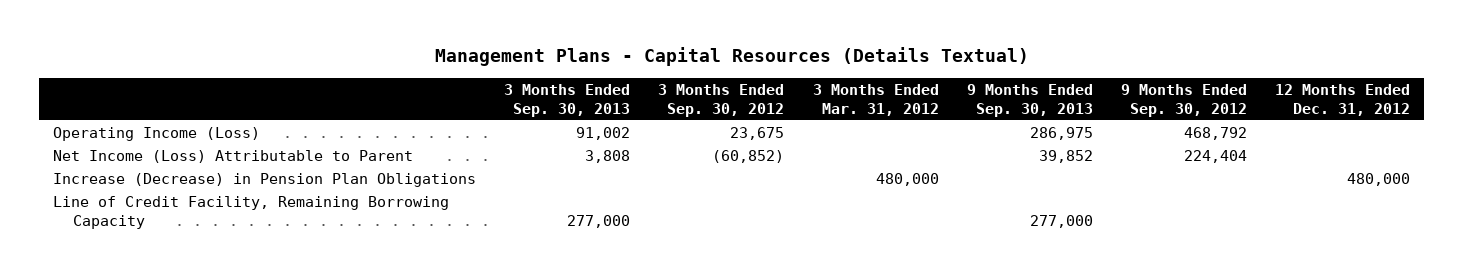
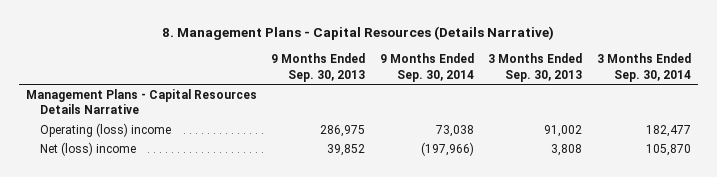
[434,47,1029,67] Management Plans - Capital Resources (Details Textual) -> [162,26,555,41] 8. Management Plans - Capital Resources (Details Narrative)
[658,83,785,117] 3 Months Ended Sep. 30, 2012 -> none
[812,83,939,116] 3 Months Ended Mar. 31, 2012 -> none
[1121,83,1248,117] 9 Months Ended Sep. 30, 2012 -> none
[1275,83,1411,116] 12 Months Ended Dec. 31, 2012 -> none
none -> [379,53,474,82] 9 Months Ended Sep. 30, 2014
none -> [596,53,691,82] 3 Months Ended Sep. 30, 2014
[52,173,476,188] Increase (Decrease) in Pension Plan Obligations -> none
[52,196,449,230] Line of Credit Facility, Remaining Borrowing Capacity -> none
none -> [26,88,258,115] Management Plans - Capital Resources Details Narrative
[52,127,260,142] Operating Income (Loss) -> [40,122,172,137] Operating (loss) income
[52,150,413,164] Net Income (Loss) Attributable to Parent -> [40,141,137,156] Net (loss) income

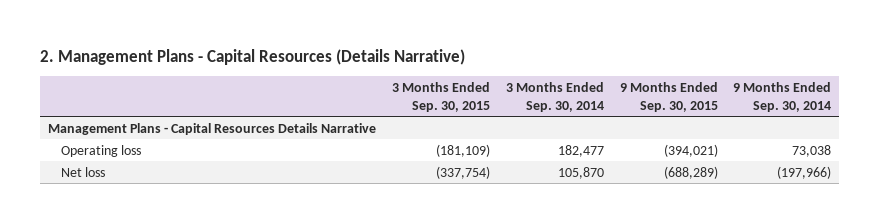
[162,26,555,41] 8. Management Plans - Capital Resources (Details Narrative) -> [40,49,466,66] 2. Management Plans - Capital Resources (Details Narrative)
[271,53,366,82] 9 Months Ended Sep. 30, 2013 -> none
[488,53,583,82] 3 Months Ended Sep. 30, 2013 -> none
none -> [391,82,490,112] 3 Months Ended Sep. 30, 2015
none -> [619,82,718,112] 9 Months Ended Sep. 30, 2015
[40,122,172,137] Operating (loss) income -> [60,144,141,157] Operating loss
[40,141,137,156] Net (loss) income -> [60,166,105,177] Net loss

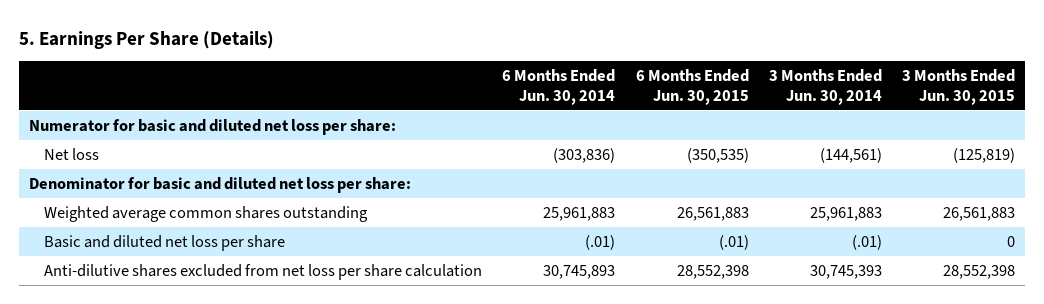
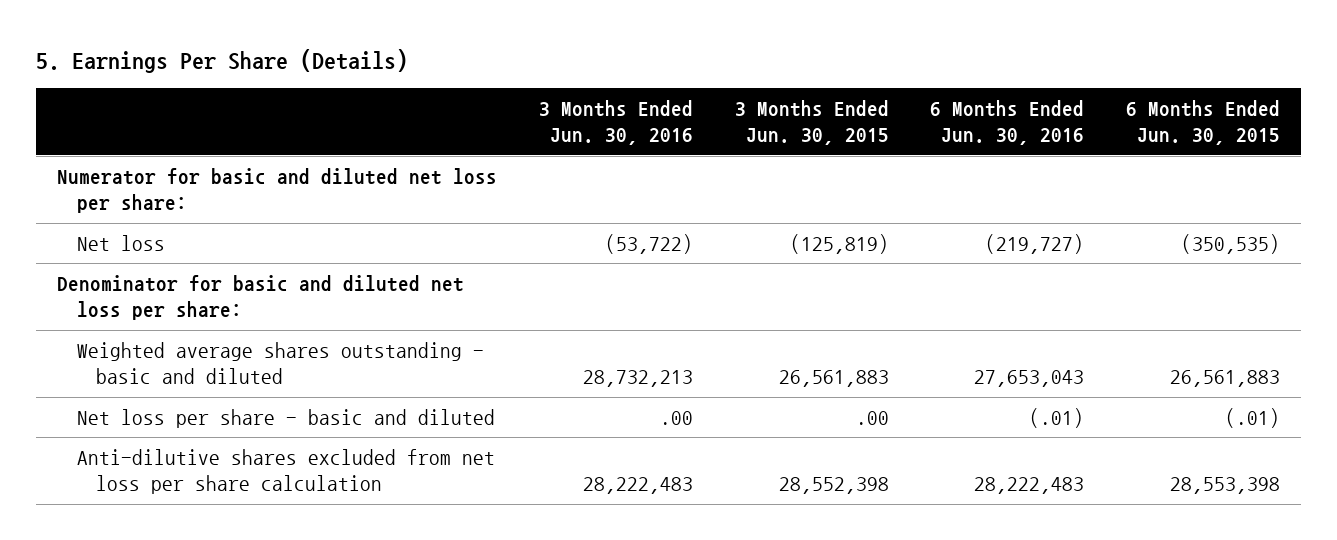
[502,69,616,105] 6 Months Ended Jun. 30, 2014 -> none
[768,69,882,105] 3 Months Ended Jun. 30, 2014 -> none
none -> [538,99,693,146] 3 Months Ended Jun. 30, 2016
none -> [930,99,1085,146] 6 Months Ended Jun. 30, 2016
[44,206,369,223] Weighted average common shares outstanding -> [76,341,484,385] Weighted average shares outstanding - basic and diluted
[44,235,286,252] Basic and diluted net loss per share -> [76,408,495,428] Net loss per share - basic and diluted
[1007,236,1016,248] 0 -> [855,410,889,425] .00
[676,265,749,280] 28,552,398 -> [1170,477,1281,495] 28,553,398

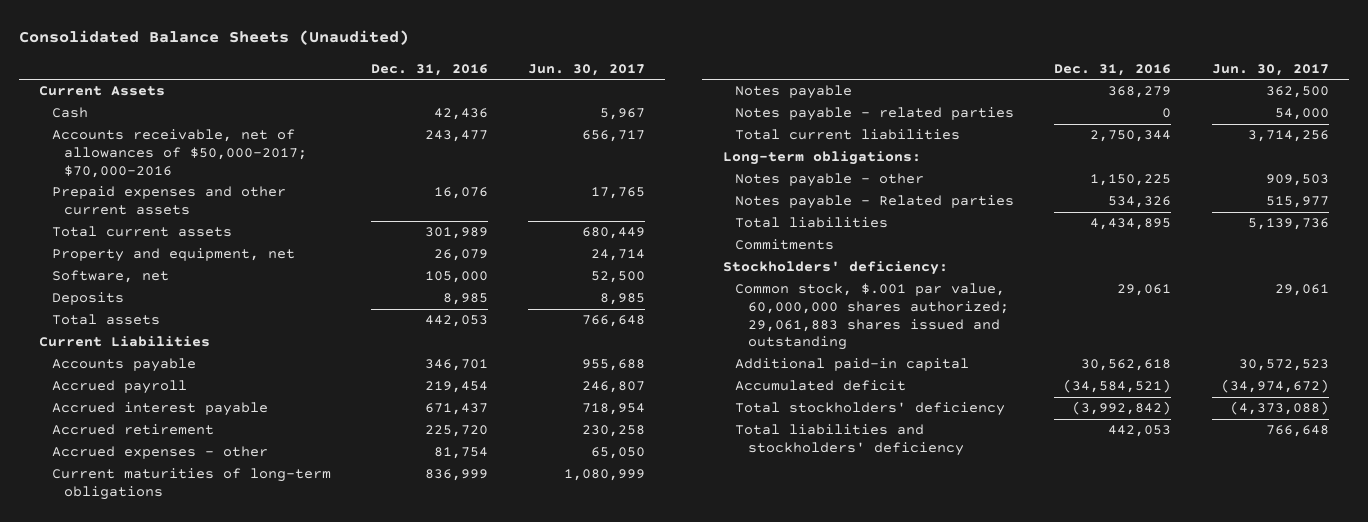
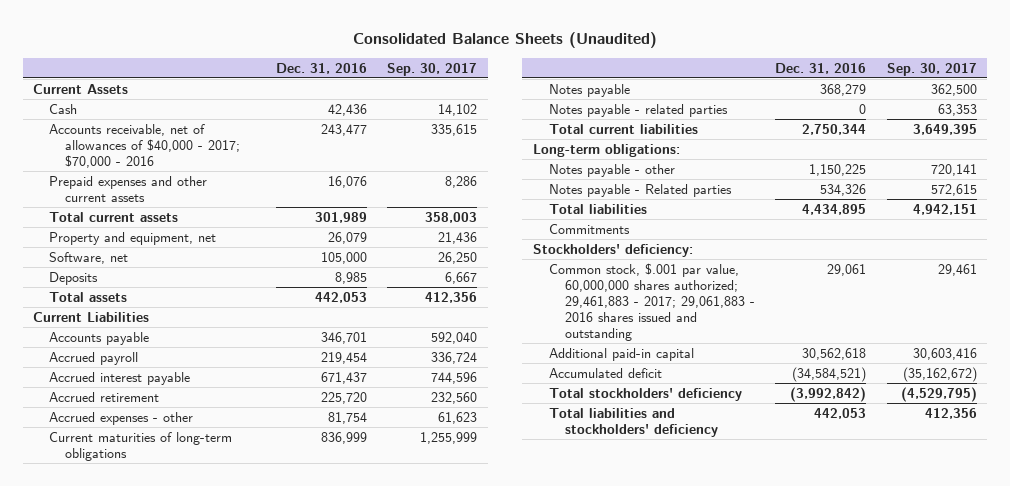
[528,63,646,76] Jun. 30, 2017 -> none
none -> [387,62,478,76] Sep. 30, 2017
[51,129,308,178] Accounts receivable, net of allowances of $50,000-2017; $70,000-2016 -> [49,123,241,168] Accounts receivable, net of allowances of $40,000 - 2017; $70,000 - 2016
[735,283,1010,351] Common stock, $.001 par value, 60,000,000 shares authorized; 29,061,883 shares issued and outstanding -> [548,262,755,341] Common stock, $.001 par value, 60,000,000 shares authorized; 29,461,883 - 2017; 29,061,883 - 2016 shares issued and outstanding

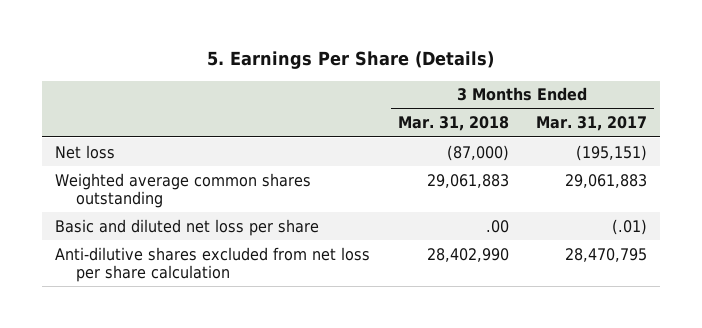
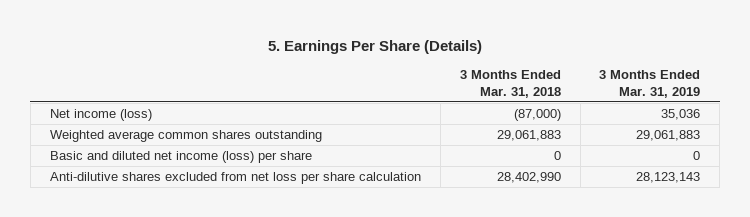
[535,116,647,132] Mar. 31, 2017 -> none
none -> [599,70,701,98] 3 Months Ended Mar. 31, 2019
[55,144,116,159] Net loss -> [49,109,152,122] Net income (loss)
[55,218,320,236] Basic and diluted net loss per share -> [49,151,312,164] Basic and diluted net income (loss) per share
[485,219,509,233] .00 -> [553,151,561,161] 0

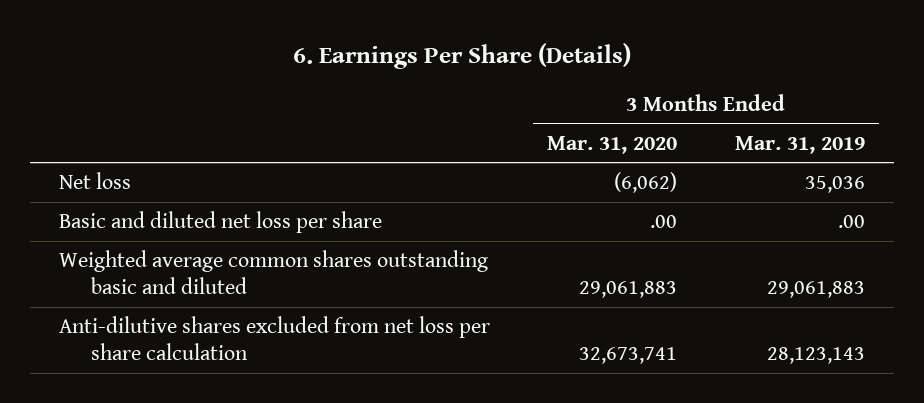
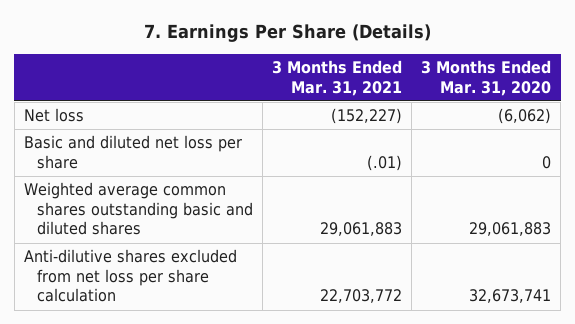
[292,43,631,70] 6. Earnings Per Share (Details) -> [143,24,431,43] 7. Earnings Per Share (Details)
[735,135,866,154] Mar. 31, 2019 -> none
none -> [272,60,403,96] 3 Months Ended Mar. 31, 2021
[650,215,678,229] .00 -> [542,155,552,169] 0
[58,250,488,294] Weighted average common shares outstanding basic and diluted -> [23,182,253,236] Weighted average common shares outstanding basic and diluted shares

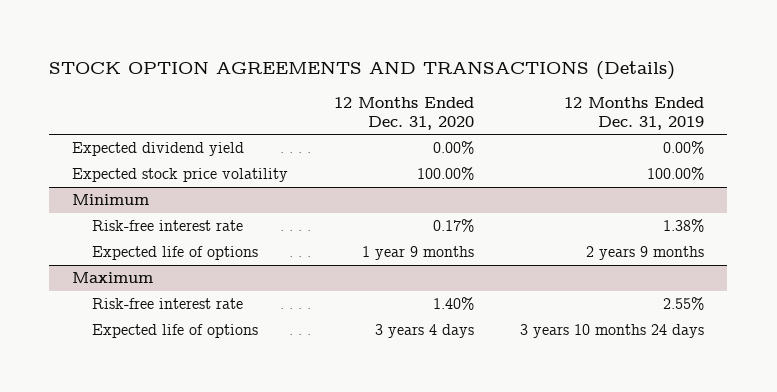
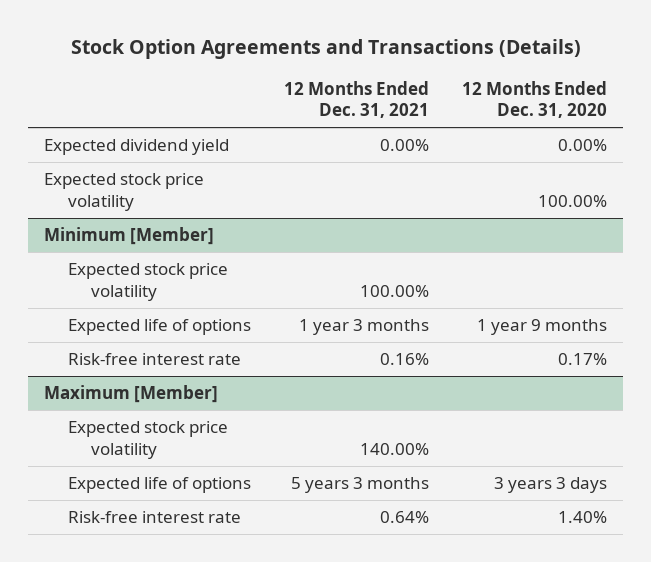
[49,60,676,80] STOCK OPTION AGREEMENTS AND TRANSACTIONS (Details) -> [70,39,581,60] Stock Option Agreements and Transactions (Details)
[564,96,705,130] 12 Months Ended Dec. 31, 2019 -> none
none -> [283,80,429,119] 12 Months Ended Dec. 31, 2021
[92,220,244,232] Risk-free interest rate -> none
[72,194,150,206] Minimum -> [44,227,215,246] Minimum [Member]
none -> [67,263,228,301] Expected stock price volatility
none -> [67,353,241,366] Risk-free interest rate
[72,272,154,284] Maximum -> [44,385,219,404] Maximum [Member]
none -> [67,421,228,459] Expected stock price volatility
none -> [67,477,251,494] Expected life of options
[92,324,259,339] Expected life of options -> none

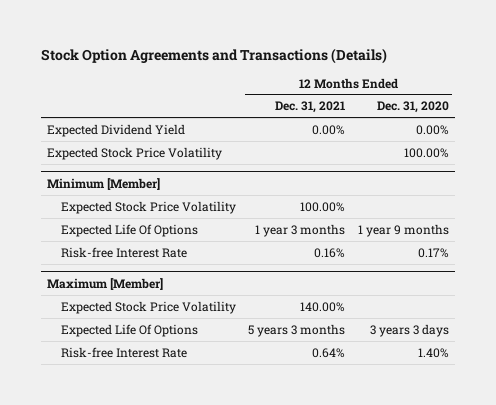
[44,139,230,156] Expected dividend yield -> [47,123,186,137] Expected Dividend Yield
[44,173,205,211] Expected stock price volatility -> [47,146,223,160] Expected Stock Price Volatility
[67,263,228,301] Expected stock price volatility -> [60,200,236,214] Expected Stock Price Volatility
[67,319,251,336] Expected life of options -> [60,223,198,237] Expected Life Of Options
[67,353,241,366] Risk-free interest rate -> [60,246,187,258] Risk-free Interest Rate
[67,421,228,459] Expected stock price volatility -> [60,300,236,314] Expected Stock Price Volatility
[67,477,251,494] Expected life of options -> [60,323,198,337] Expected Life Of Options
[67,511,241,524] Risk-free interest rate -> [60,346,187,358] Risk-free Interest Rate

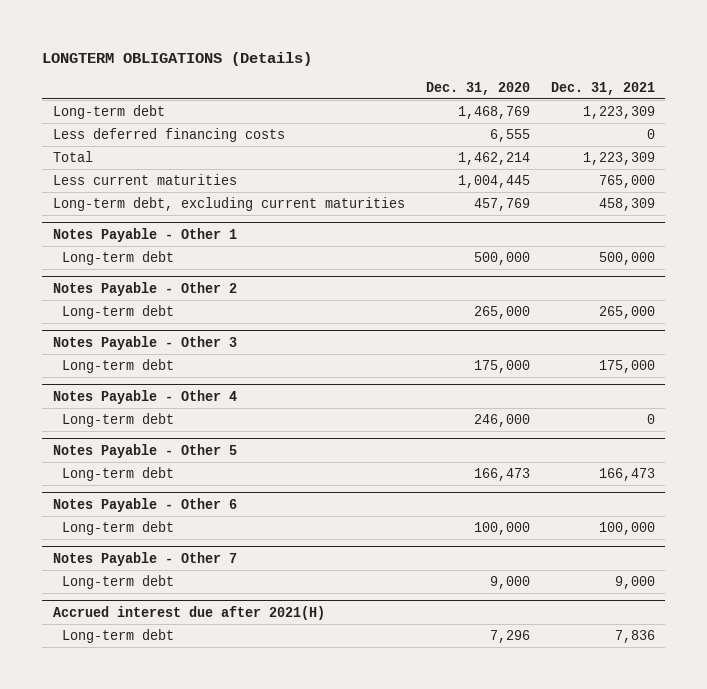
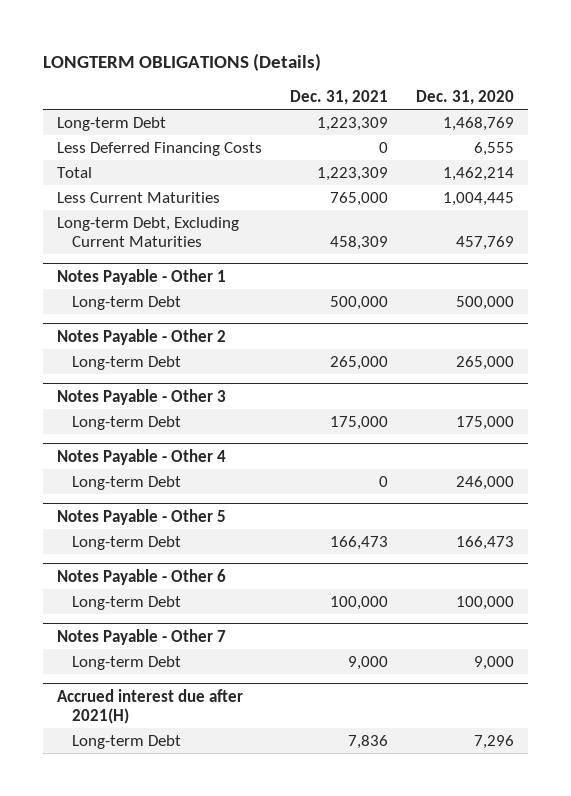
[52,104,165,119] Long-term debt -> [56,116,166,131] Long-term Debt
[52,127,285,142] Less deferred financing costs -> [56,141,262,156] Less Deferred Financing Costs
[52,173,237,185] Less current maturities -> [56,191,220,203] Less Current Maturities
[52,196,405,211] Long-term debt, excluding current maturities -> [56,216,239,248] Long-term Debt, Excluding Current Maturities
[62,250,175,265] Long-term debt -> [71,295,181,310] Long-term Debt
[62,304,175,319] Long-term debt -> [71,355,181,370] Long-term Debt
[62,358,175,373] Long-term debt -> [71,415,181,430] Long-term Debt
[62,412,175,427] Long-term debt -> [71,475,181,490] Long-term Debt
[62,466,175,481] Long-term debt -> [71,535,181,550] Long-term Debt
[62,520,175,535] Long-term debt -> [71,595,181,610] Long-term Debt
[62,574,175,589] Long-term debt -> [71,655,181,670] Long-term Debt
[62,628,175,643] Long-term debt -> [71,734,181,749] Long-term Debt

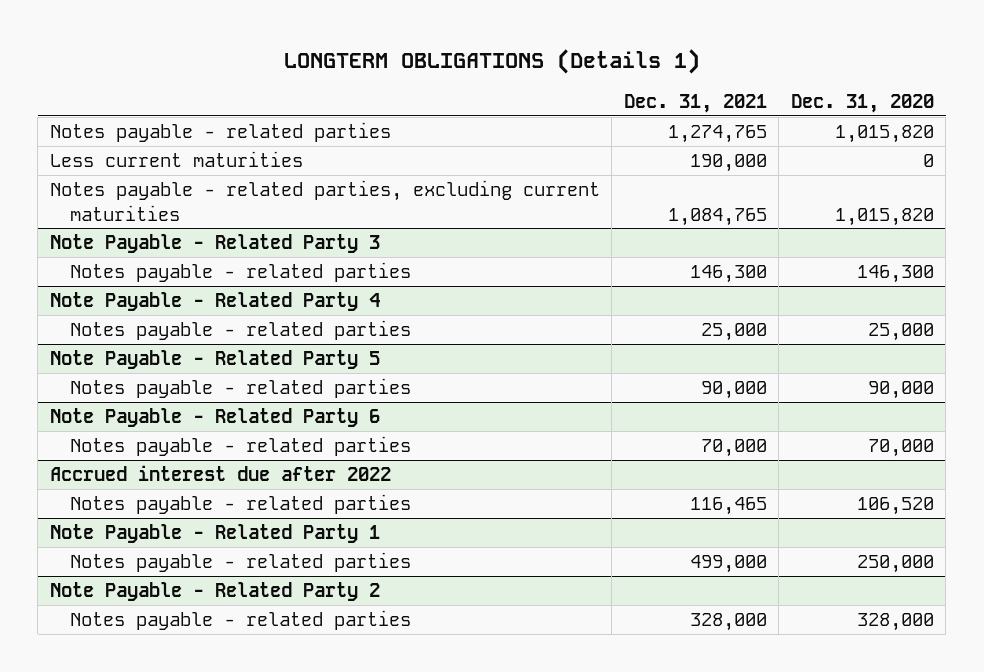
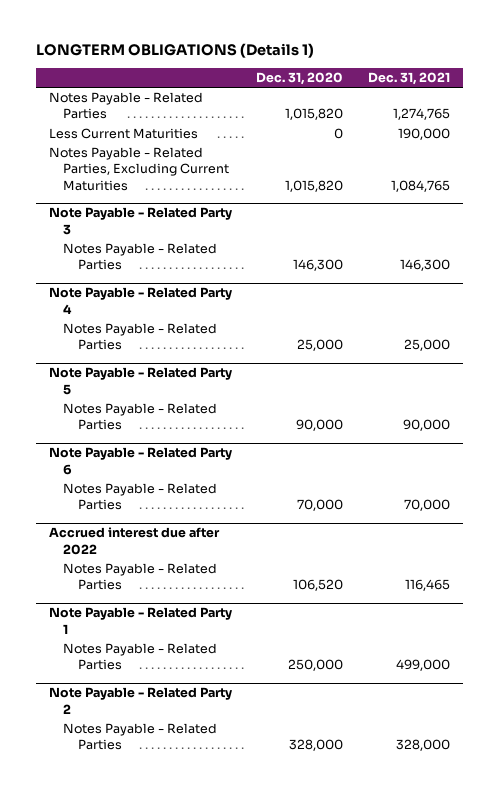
[49,122,391,143] Notes payable - related parties -> [48,92,203,120] Notes Payable - Related Parties
[49,151,303,168] Less current maturities -> [48,128,198,140] Less Current Maturities
[49,180,600,221] Notes payable - related parties, excluding current maturities -> [48,147,230,191] Notes Payable - Related Parties, Excluding Current Maturities
[69,262,411,283] Notes payable - related parties -> [63,243,218,271] Notes Payable - Related Parties
[69,320,411,341] Notes payable - related parties -> [63,323,218,351] Notes Payable - Related Parties
[69,378,411,399] Notes payable - related parties -> [63,403,218,431] Notes Payable - Related Parties
[69,436,411,457] Notes payable - related parties -> [63,483,218,511] Notes Payable - Related Parties
[69,494,411,515] Notes payable - related parties -> [63,563,218,591] Notes Payable - Related Parties
[69,552,411,573] Notes payable - related parties -> [63,643,218,671] Notes Payable - Related Parties
[69,610,411,631] Notes payable - related parties -> [63,723,218,751] Notes Payable - Related Parties

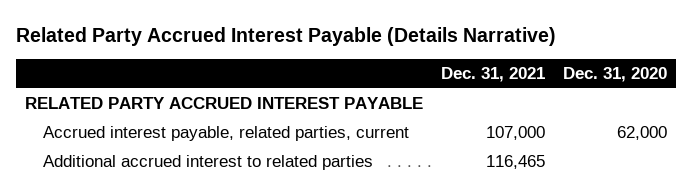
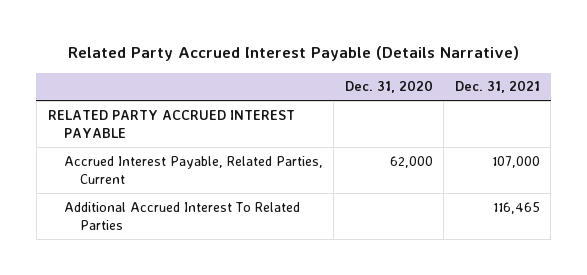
[42,126,409,142] Accrued interest payable, related parties, current -> [63,155,323,185] Accrued Interest Payable, Related Parties, Current
[42,155,373,171] Additional accrued interest to related parties -> [63,201,300,231] Additional Accrued Interest To Related Parties

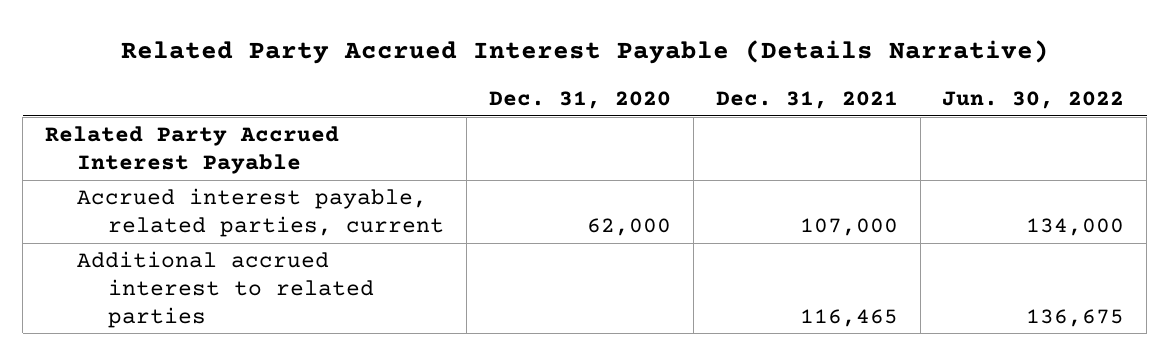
none -> [942,91,1125,110] Jun. 30, 2022
[47,109,295,139] RELATED PARTY ACCRUED INTEREST PAYABLE -> [45,125,340,174] Related Party Accrued Interest Payable
[63,155,323,185] Accrued Interest Payable, Related Parties, Current -> [76,187,445,237] Accrued interest payable, related parties, current
[63,201,300,231] Additional Accrued Interest To Related Parties -> [76,250,375,328] Additional accrued interest to related parties

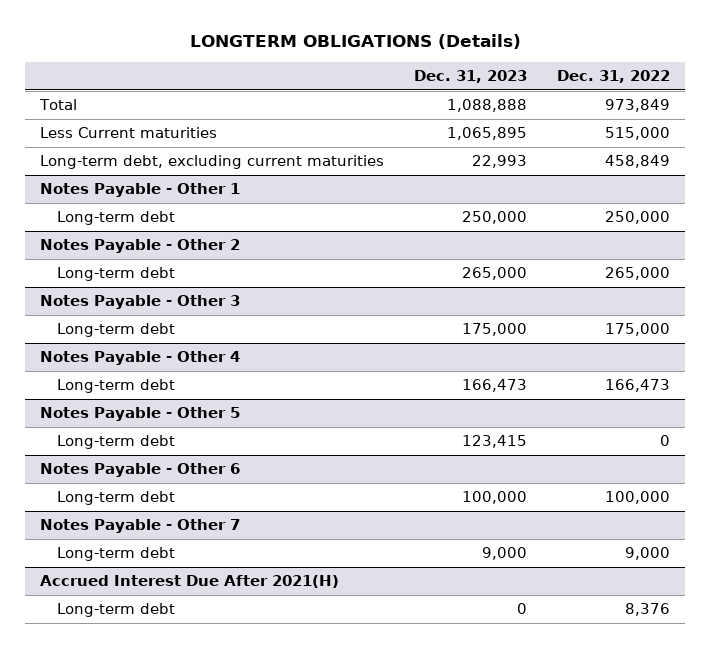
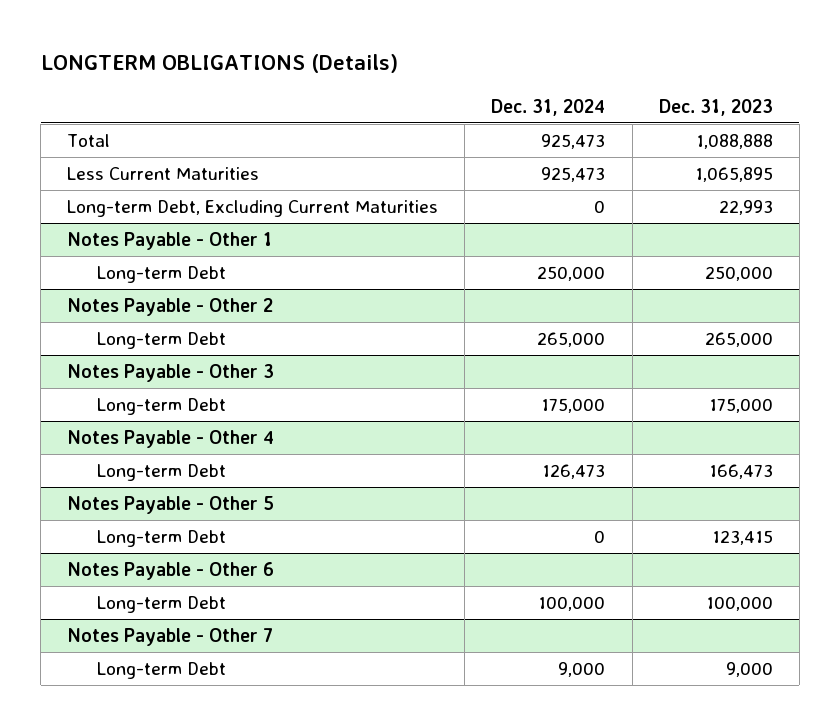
[557,69,671,83] Dec. 31, 2022 -> none
none -> [491,98,606,116] Dec. 31, 2024
[39,127,217,139] Less Current maturities -> [67,167,260,181] Less Current Maturities
[39,155,384,170] Long-term debt, excluding current maturities -> [67,200,439,218] Long-term Debt, Excluding Current Maturities
[57,211,176,226] Long-term debt -> [97,266,227,284] Long-term Debt
[57,267,176,282] Long-term debt -> [97,332,227,350] Long-term Debt
[57,323,176,338] Long-term debt -> [97,398,227,416] Long-term Debt
[57,379,176,394] Long-term debt -> [97,464,227,482] Long-term Debt
[57,435,176,450] Long-term debt -> [97,530,227,548] Long-term Debt
[57,491,176,506] Long-term debt -> [97,596,227,614] Long-term Debt
[39,575,339,589] Accrued Interest Due After 2021(H) -> none
[57,603,176,618] Long-term debt -> none
[57,547,176,562] Long-term debt -> [97,662,227,680] Long-term Debt

